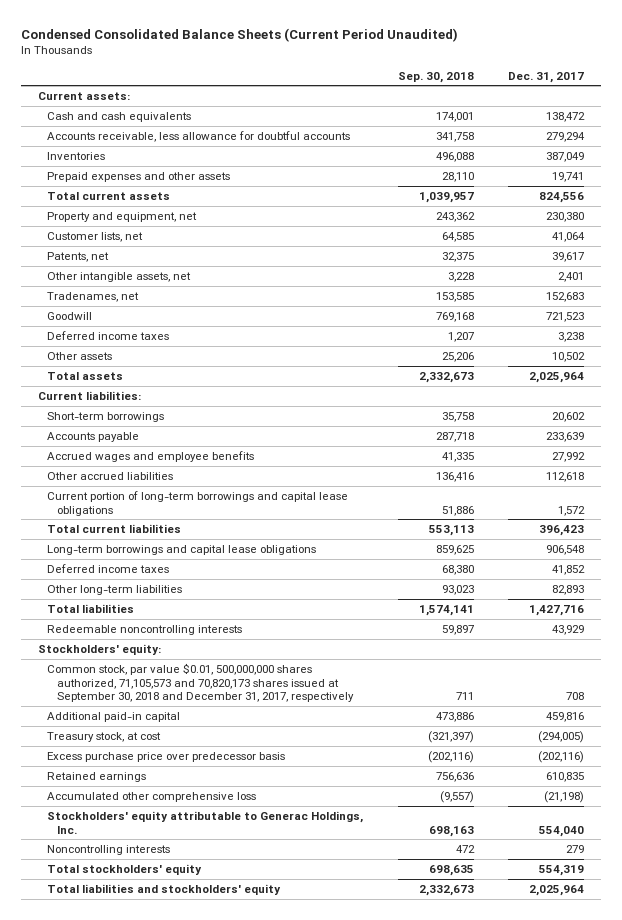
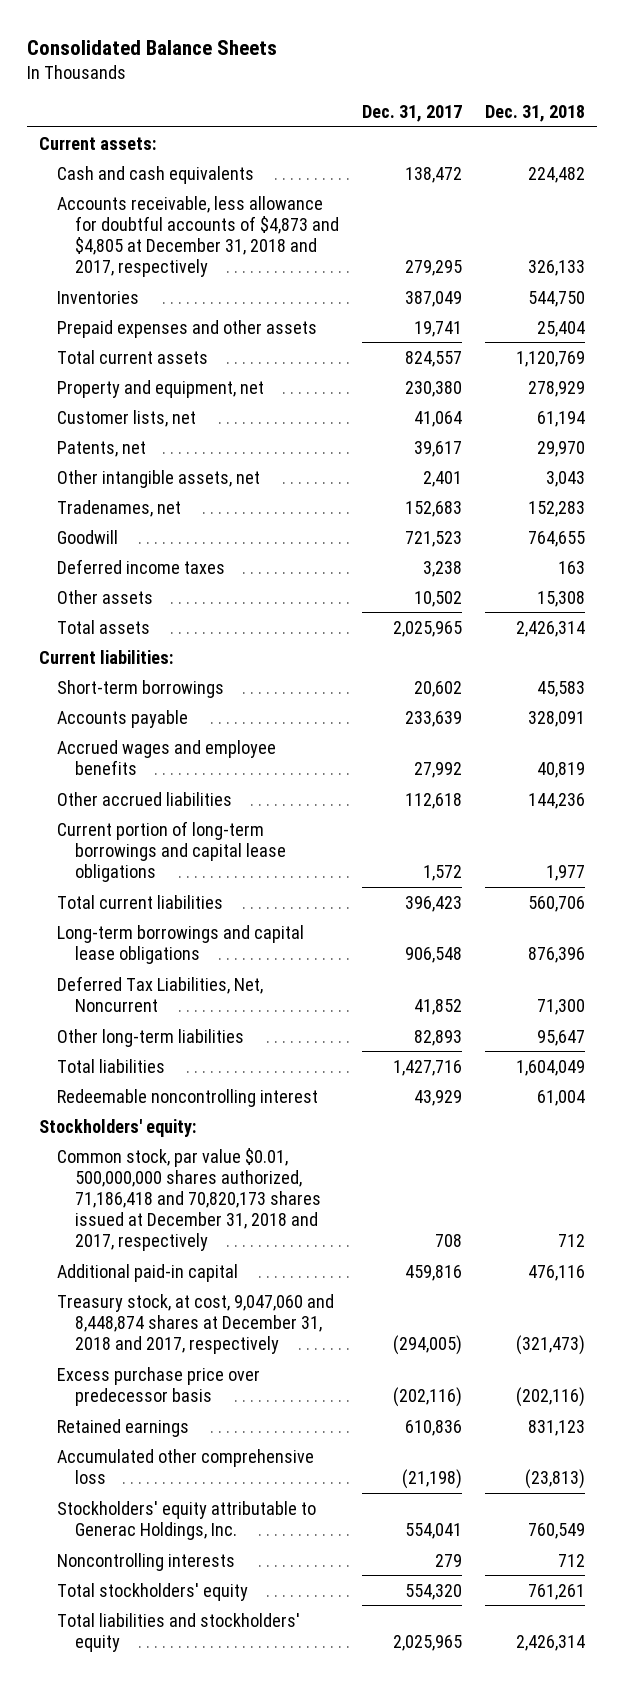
[21,27,459,42] Condensed Consolidated Balance Sheets (Current Period Unaudited) -> [27,39,278,55] Consolidated Balance Sheets
[397,71,474,83] Sep. 30, 2018 -> none
none -> [484,104,585,122] Dec. 31, 2018
[47,130,351,142] Accounts receivable, less allowance for doubtful accounts -> [56,195,339,277] Accounts receivable, less allowance for doubtful accounts of $4,873 and $4,805 at December 31, 2018 and 2017, respectively
[545,131,585,142] 279,294 -> [404,259,462,276] 279,295
[538,191,584,203] 824,556 -> [404,350,462,367] 824,557
[528,371,584,383] 2,025,964 -> [392,620,462,637] 2,025,965
[47,563,170,573] Deferred income taxes -> [56,975,263,1012] Deferred Tax Liabilities, Net, Noncurrent
[47,624,243,635] Redeemable noncontrolling interests -> [56,1088,318,1107] Redeemable noncontrolling interest
[47,662,354,703] Common stock, par value $0.01, 500,000,000 shares authorized, 71,105,573 and 70,820,173 shares issued at September 30, 2018 and December 31, 2017, respectively -> [56,1147,321,1251] Common stock, par value $0.01, 500,000,000 shares authorized, 71,186,418 and 70,820,173 shares issued at December 31, 2018 and 2017, respectively
[47,731,162,742] Treasury stock, at cost -> [56,1293,334,1354] Treasury stock, at cost, 9,047,060 and 8,448,874 shares at December 31, 2018 and 2017, respectively
[545,771,584,782] 610,835 -> [404,1419,462,1436] 610,836
[538,825,584,837] 554,040 -> [404,1522,462,1539] 554,041
[538,864,584,876] 554,319 -> [404,1583,462,1600] 554,320
[528,884,584,896] 2,025,964 -> [392,1634,462,1651] 2,025,965

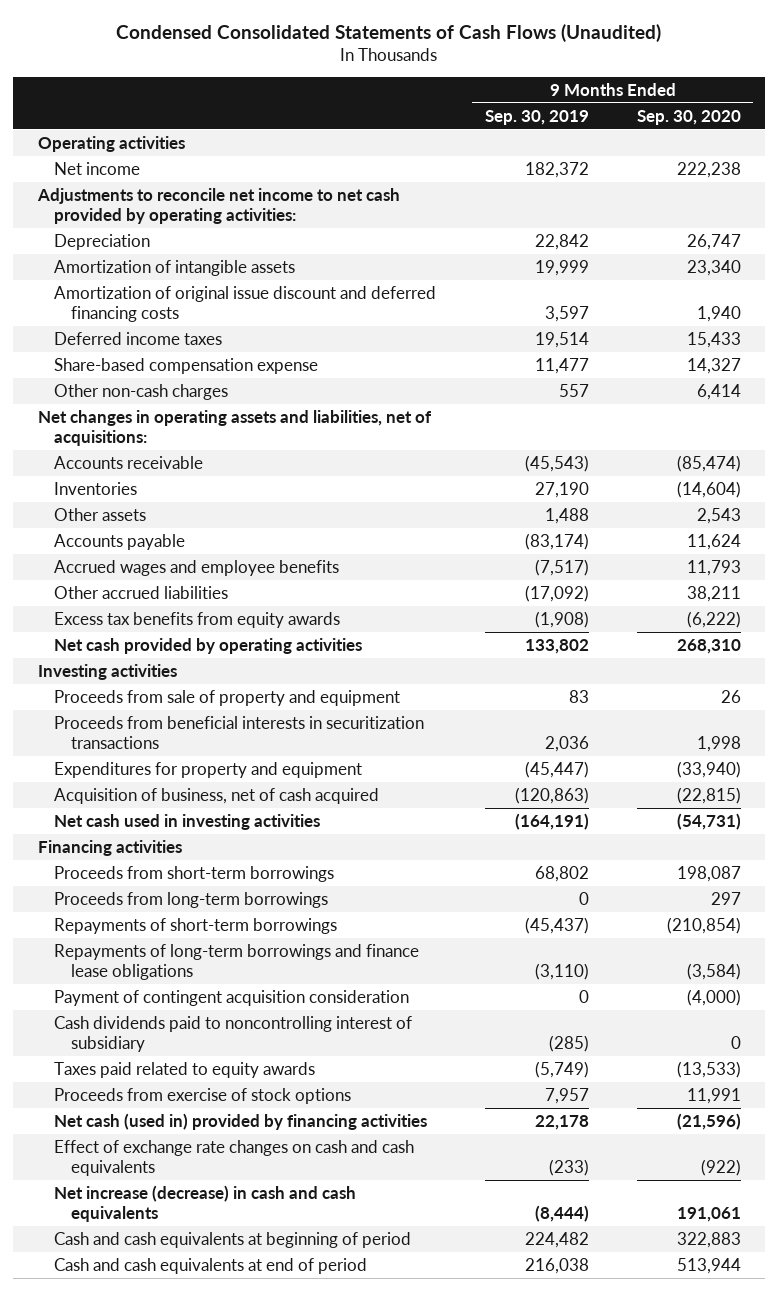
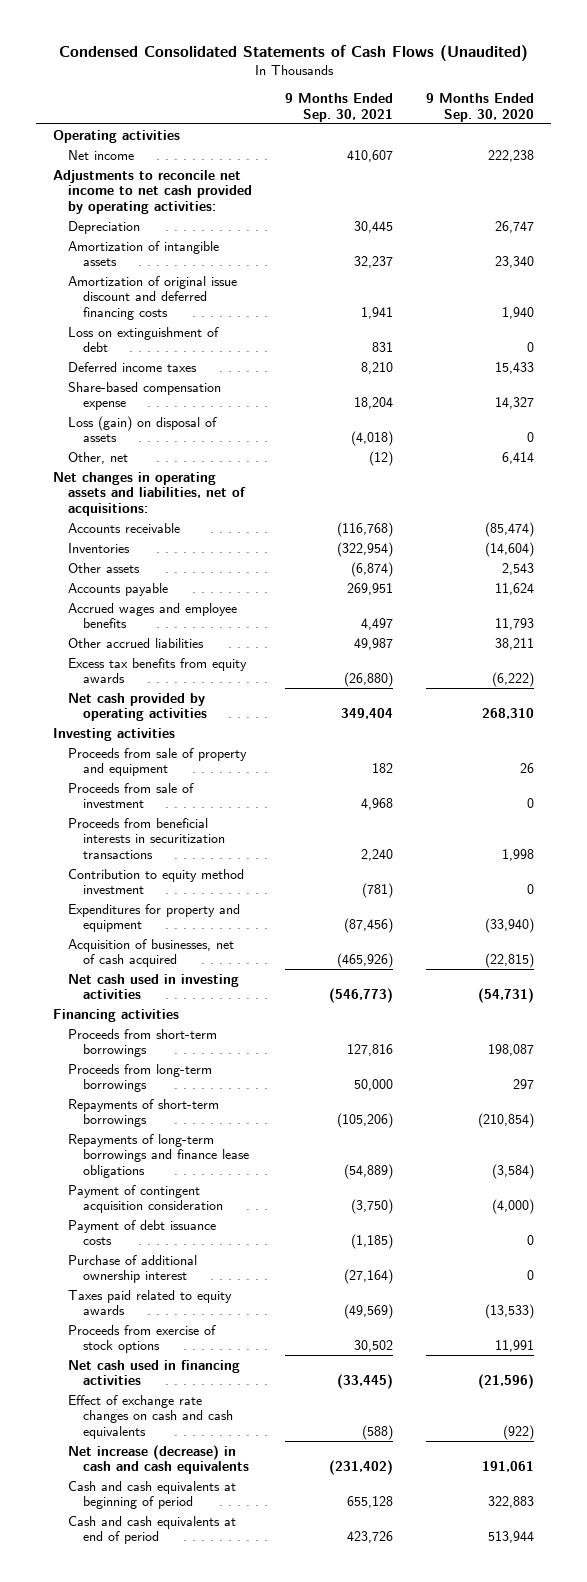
[484,109,589,125] Sep. 30, 2019 -> none
none -> [285,93,394,122] 9 Months Ended Sep. 30, 2021
none -> [67,326,219,353] Loss on extinguishment of debt
none -> [67,415,217,443] Loss (gain) on disposal of assets
[54,383,229,400] Other non-cash charges -> [67,451,128,464] Other, net
none -> [67,782,194,809] Proceeds from sale of investment
none -> [67,868,244,895] Contribution to equity method investment
[54,787,380,804] Acquisition of business, net of cash acquired -> [67,938,234,968] Acquisition of businesses, net of cash acquired
[54,1015,413,1052] Cash dividends paid to noncontrolling interest of subsidiary -> none
none -> [67,1219,216,1246] Payment of debt issuance costs
none -> [67,1254,197,1284] Purchase of additional ownership interest
[54,1112,428,1130] Net cash (used in) provided by financing activities -> [67,1359,240,1386] Net cash used in financing activities

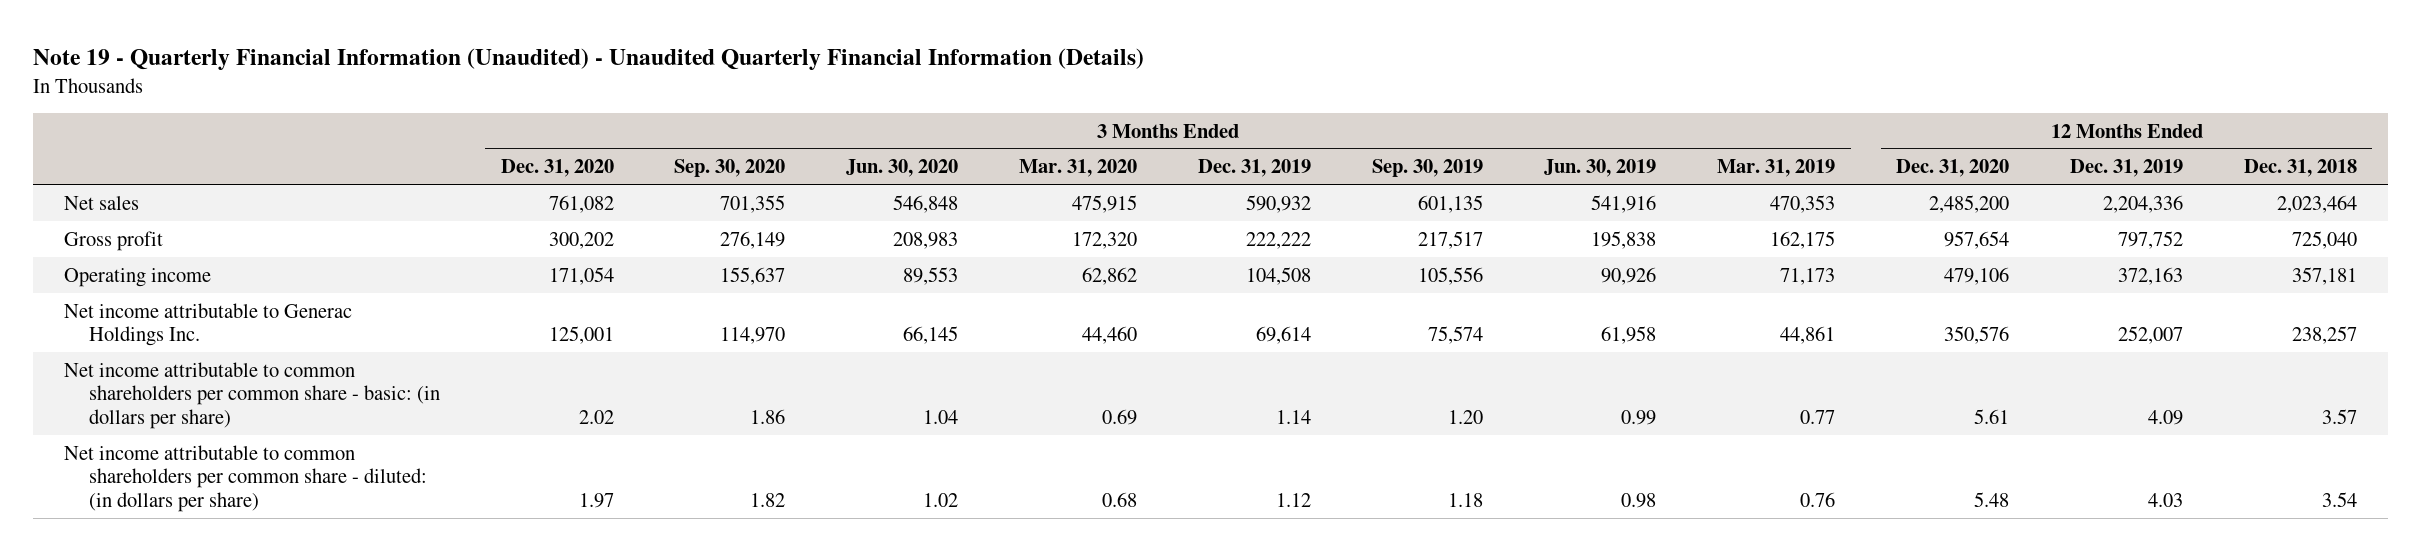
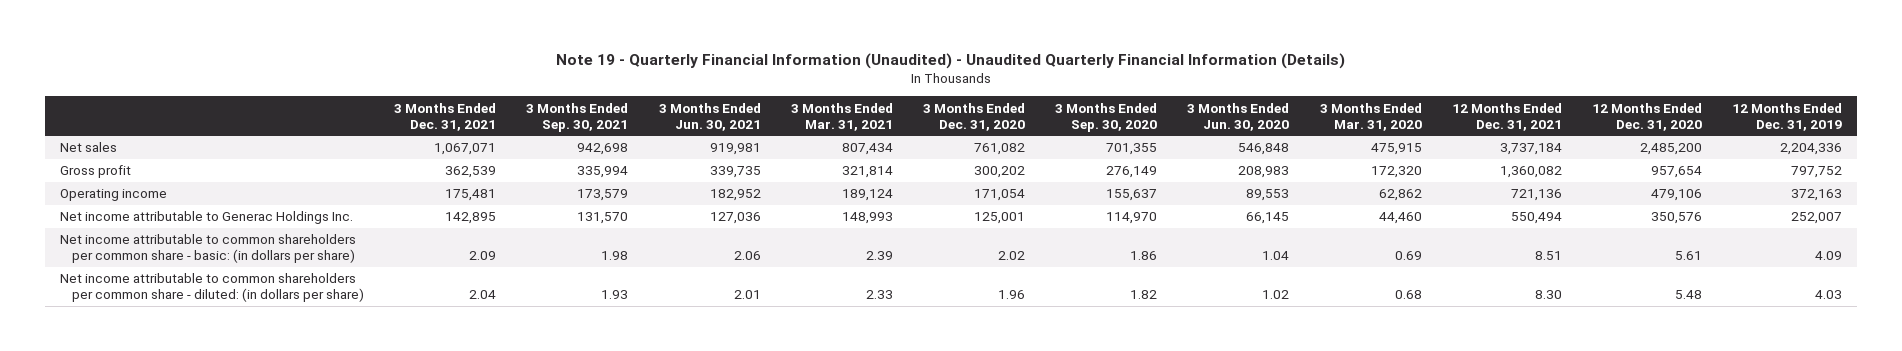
[1198,159,1312,178] Dec. 31, 2019 -> none
[1372,159,1484,178] Sep. 30, 2019 -> none
[1544,159,1657,178] Jun. 30, 2019 -> none
[1717,159,1836,178] Mar. 31, 2019 -> none
[2244,159,2358,178] Dec. 31, 2018 -> none
none -> [394,102,497,131] 3 Months Ended Dec. 31, 2021
none -> [526,102,629,132] 3 Months Ended Sep. 30, 2021
none -> [658,102,761,131] 3 Months Ended Jun. 30, 2021
none -> [790,102,893,131] 3 Months Ended Mar. 31, 2021
none -> [1451,102,1562,131] 12 Months Ended Dec. 31, 2021
[578,492,614,508] 1.97 -> [997,290,1025,300] 1.96

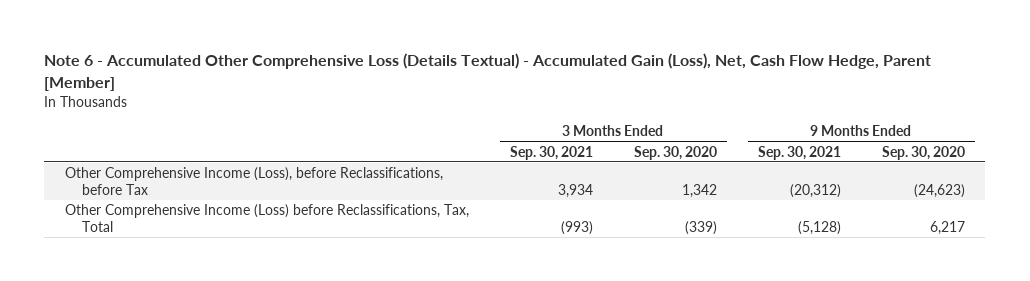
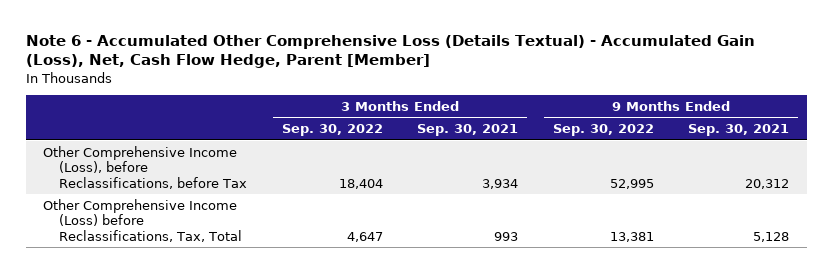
[633,145,717,160] Sep. 30, 2020 -> none
[881,145,965,160] Sep. 30, 2020 -> none
none -> [281,124,383,137] Sep. 30, 2022
none -> [552,124,654,137] Sep. 30, 2022
[789,184,841,199] (20,312) -> [745,178,790,189] 20,312
[560,221,593,236] (993) -> [494,231,519,241] 993
[797,221,841,236] (5,128) -> [753,231,790,242] 5,128

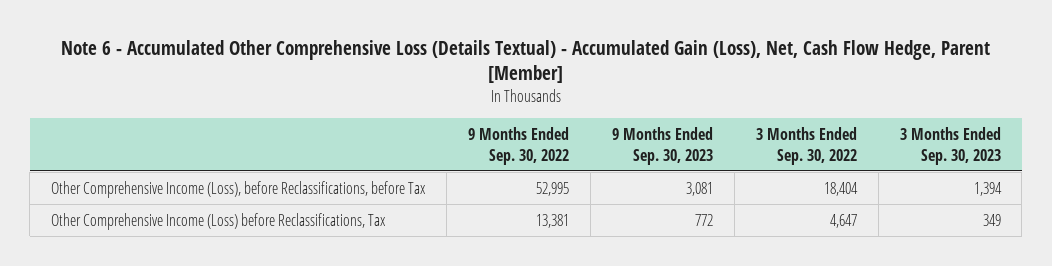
[417,124,519,137] Sep. 30, 2021 -> none
[688,124,790,137] Sep. 30, 2021 -> none
none -> [611,127,713,165] 9 Months Ended Sep. 30, 2023
none -> [899,127,1001,165] 3 Months Ended Sep. 30, 2023
[43,198,243,242] Other Comprehensive Income (Loss) before Reclassifications, Tax, Total -> [51,212,387,230] Other Comprehensive Income (Loss) before Reclassifications, Tax

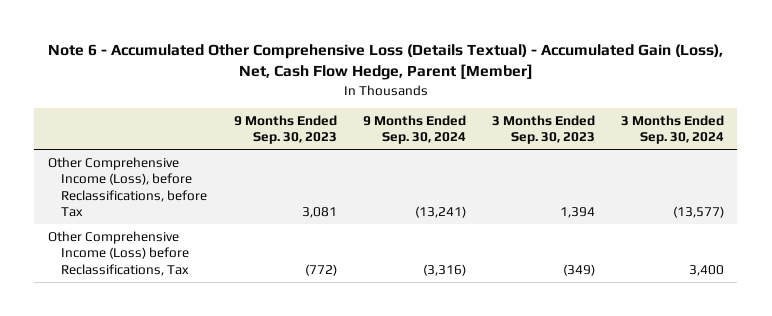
[468,127,570,165] 9 Months Ended Sep. 30, 2022 -> none
[755,127,857,165] 3 Months Ended Sep. 30, 2022 -> none
none -> [362,114,466,145] 9 Months Ended Sep. 30, 2024
none -> [621,114,725,145] 3 Months Ended Sep. 30, 2024
[694,213,713,226] 772 -> [304,263,337,276] (772)
[982,213,1001,226] 349 -> [563,263,596,276] (349)

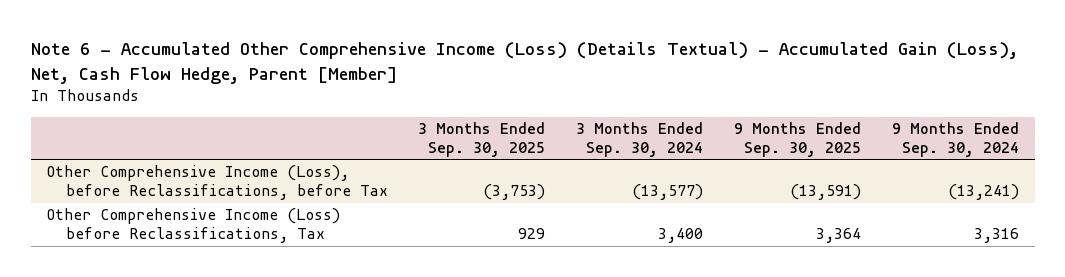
[47,44,723,81] Note 6 - Accumulated Other Comprehensive Loss (Details Textual) - Accumulated Gain (Loss), Net, Cash Flow Hedge, Parent [Member] -> [30,42,1018,84] Note 6 - Accumulated Other Comprehensive Income (Loss) (Details Textual) - Accumulated Gain (Loss), Net, Cash Flow Hedge, Parent [Member]
[233,114,337,145] 9 Months Ended Sep. 30, 2023 -> none
[492,114,596,145] 3 Months Ended Sep. 30, 2023 -> none
none -> [418,121,546,158] 3 Months Ended Sep. 30, 2025
none -> [734,121,862,158] 9 Months Ended Sep. 30, 2025
[422,263,466,276] (3,316) -> [974,228,1020,244] 3,316

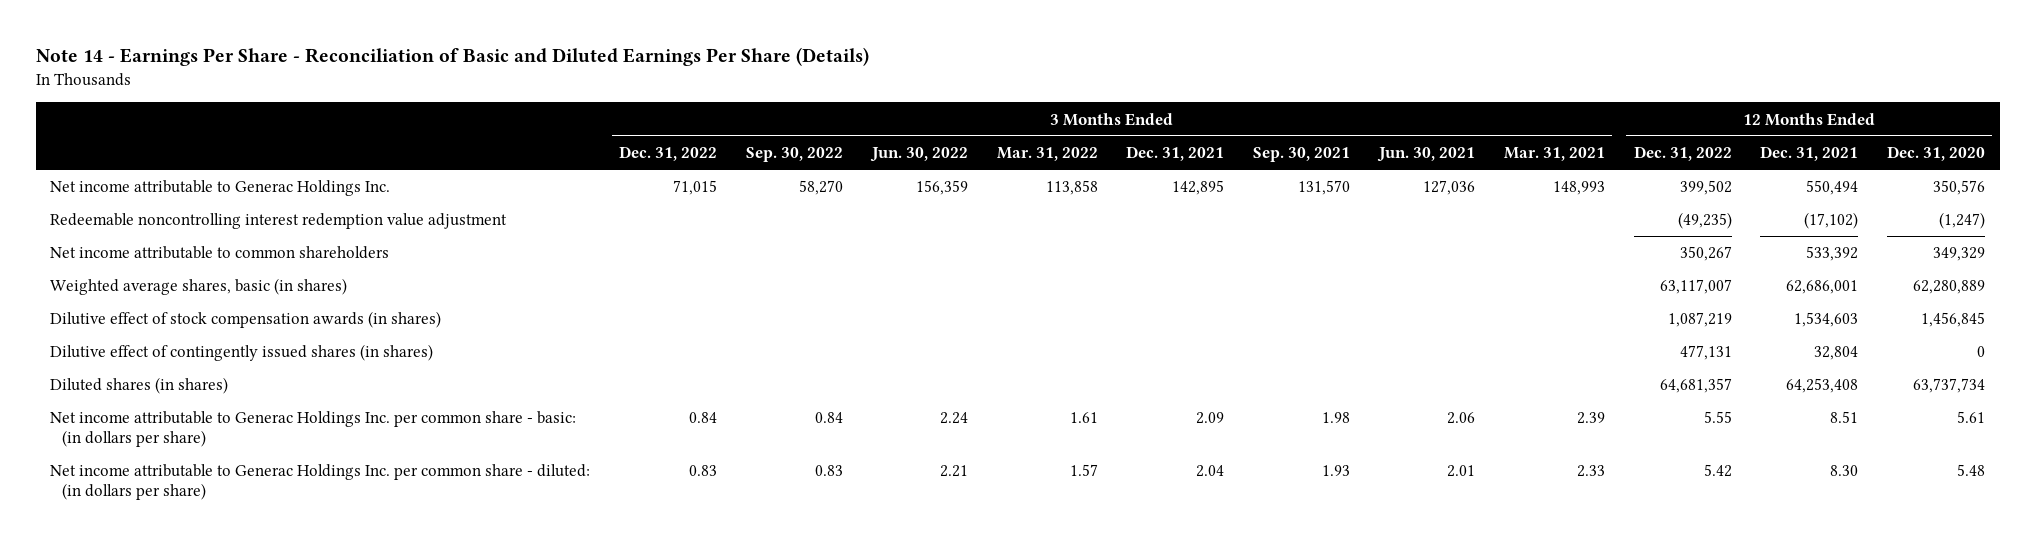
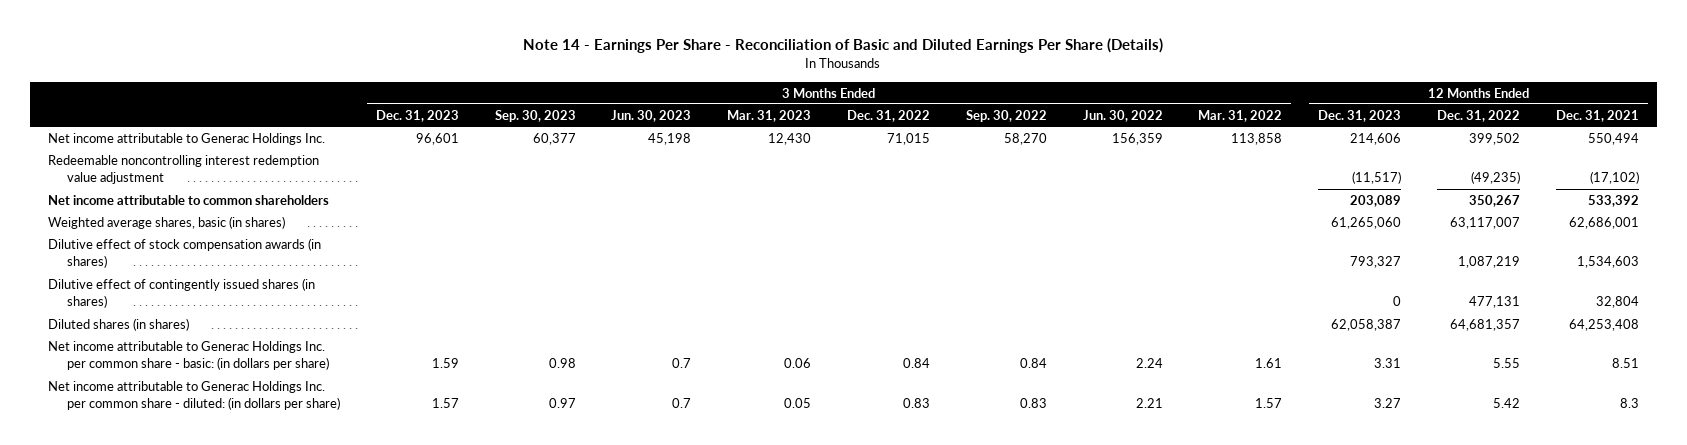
[1126,146,1225,162] Dec. 31, 2021 -> none
[1253,147,1351,163] Sep. 30, 2021 -> none
[1377,147,1476,163] Jun. 30, 2021 -> none
[1503,147,1605,162] Mar. 31, 2021 -> none
[1887,146,1986,162] Dec. 31, 2020 -> none
none -> [375,109,459,122] Dec. 31, 2023
none -> [494,109,576,122] Sep. 30, 2023
none -> [611,109,692,122] Jun. 30, 2023
none -> [727,109,812,122] Mar. 31, 2023
none -> [1318,109,1402,122] Dec. 31, 2023
[1830,465,1859,477] 8.30 -> [1619,398,1639,409] 8.3

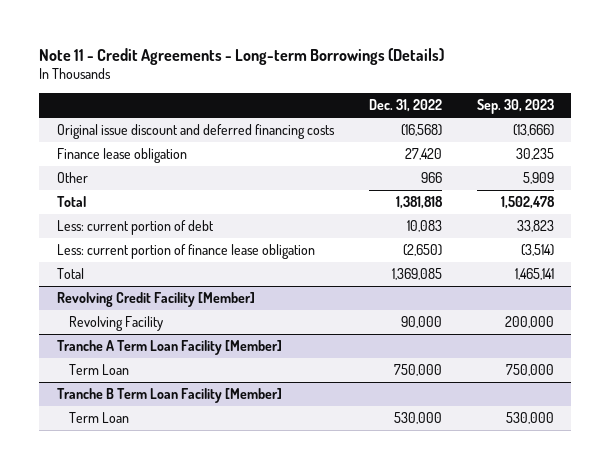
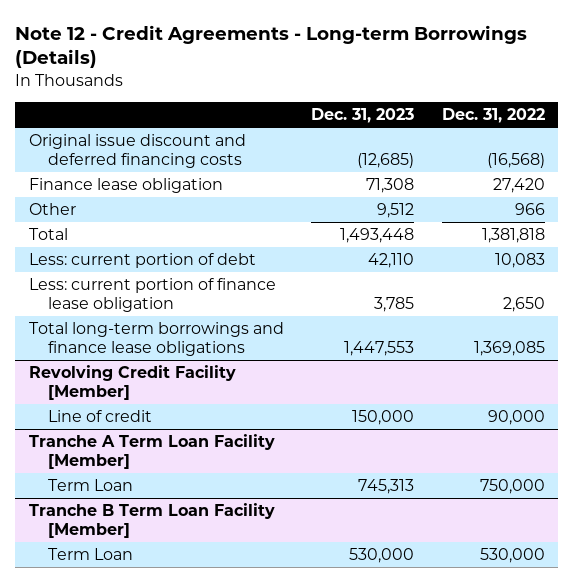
[39,47,445,65] Note 11 - Credit Agreements - Long-term Borrowings (Details) -> [14,24,527,69] Note 12 - Credit Agreements - Long-term Borrowings (Details)
[476,99,554,115] Sep. 30, 2023 -> none
none -> [311,108,415,124] Dec. 31, 2023
[402,244,442,257] (2,650) -> [502,296,545,312] 2,650
[56,268,84,280] Total -> [28,322,284,356] Total long-term borrowings and finance lease obligations
[69,316,164,332] Revolving Facility -> [47,410,152,423] Line of credit

